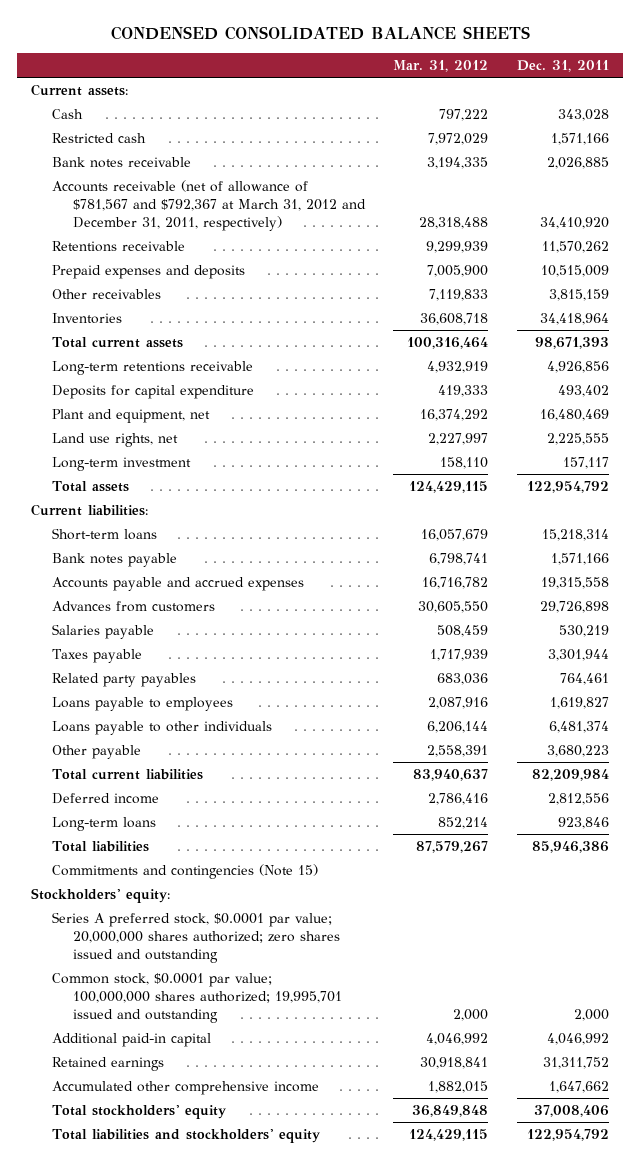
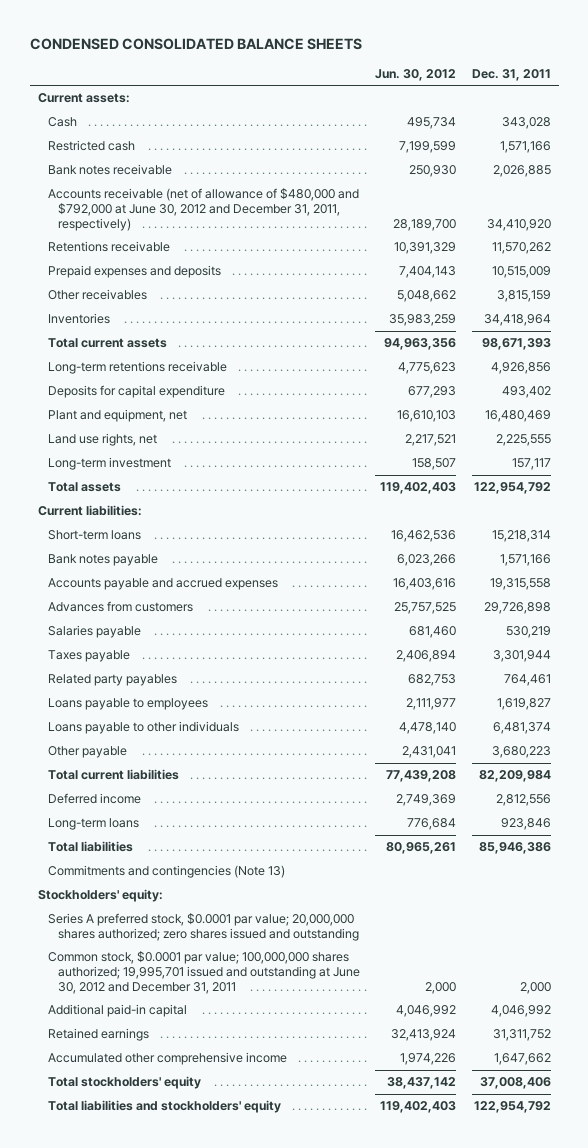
[393,60,489,73] Mar. 31, 2012 -> none
none -> [375,68,457,81] Jun. 30, 2012
[52,179,366,231] Accounts receivable (net of allowance of $781,567 and $792,367 at March 31, 2012 and December 31, 2011, respectively) -> [47,188,359,231] Accounts receivable (net of allowance of $480,000 and $792,000 at June 30, 2012 and December 31, 2011, respectively)
[52,863,319,879] Commitments and contingencies (Note 15) -> [47,865,285,879] Commitments and contingencies (Note 13)
[52,972,342,1023] Common stock, $0.0001 par value; 100,000,000 shares authorized; 19,995,701 issued and outstanding -> [47,951,360,994] Common stock, $0.0001 par value; 100,000,000 shares authorized; 19,995,701 issued and outstanding at June 30, 2012 and December 31, 2011

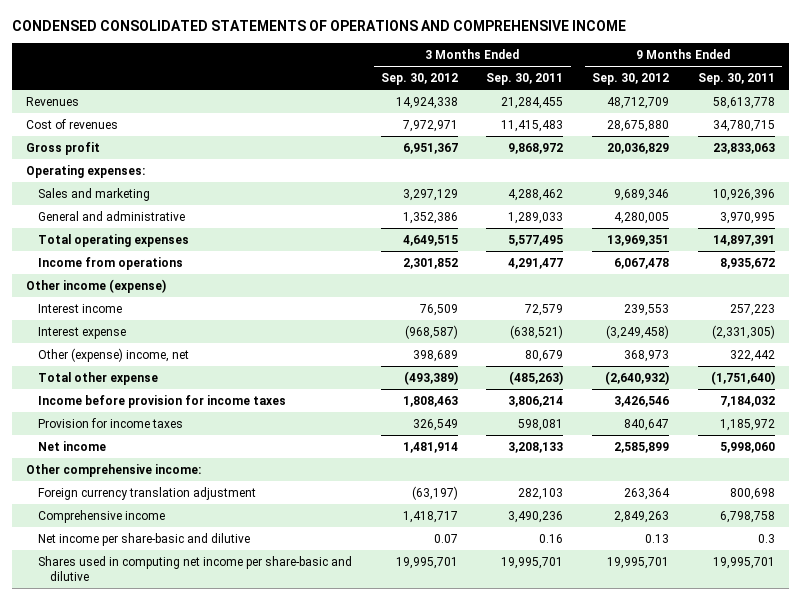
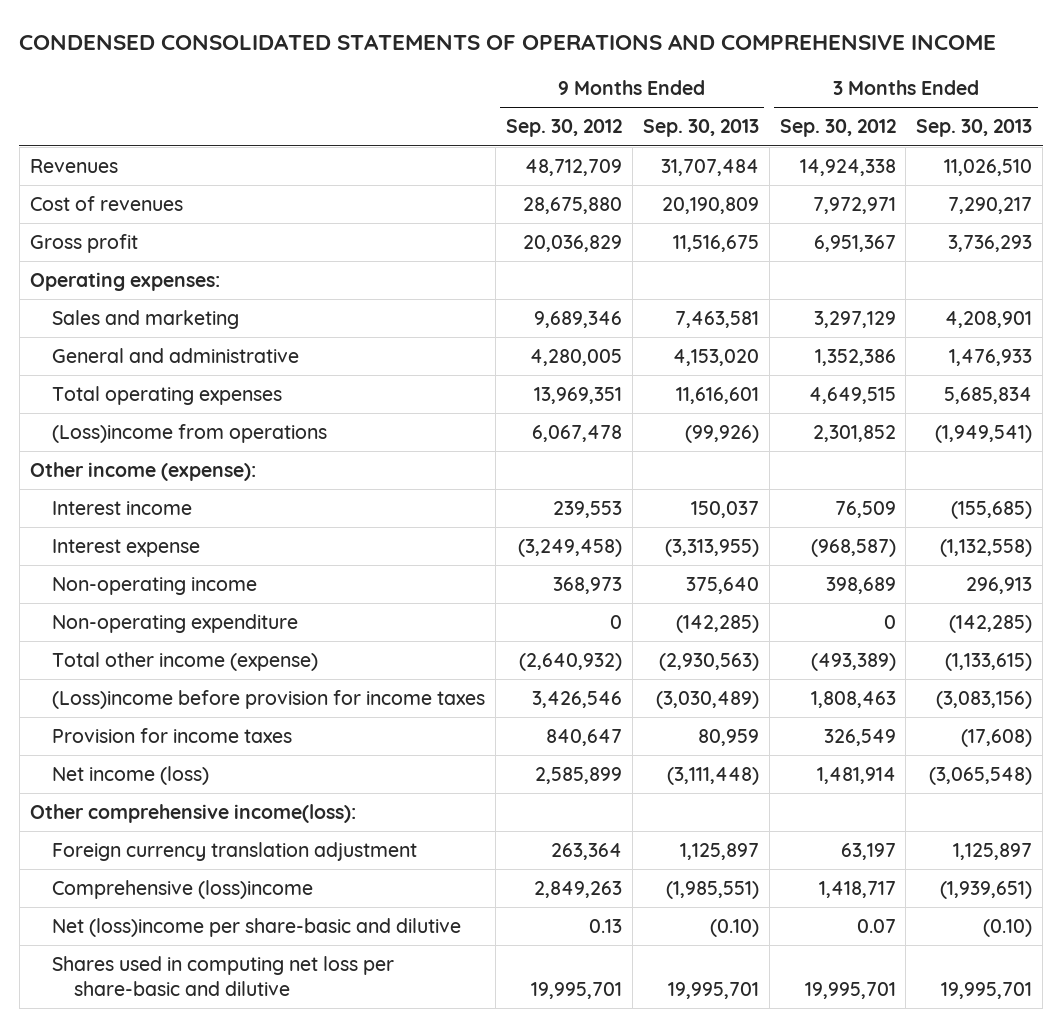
[486,72,564,85] Sep. 30, 2011 -> none
[697,72,775,85] Sep. 30, 2011 -> none
none -> [642,119,759,138] Sep. 30, 2013
none -> [916,119,1033,138] Sep. 30, 2013
[38,256,184,270] Income from operations -> [51,424,327,444] (Loss)income from operations
[26,278,167,293] Other income (expense) -> [29,462,256,482] Other income (expense):
[38,347,190,362] Other (expense) income, net -> [51,577,257,596] Non-operating income
none -> [51,614,298,634] Non-operating expenditure
[38,371,159,385] Total other expense -> [51,652,318,672] Total other income (expense)
[38,394,287,408] Income before provision for income taxes -> [51,690,485,710] (Loss)income before provision for income taxes
[38,440,107,451] Net income -> [51,766,209,786] Net income (loss)
[26,463,202,477] Other comprehensive income: -> [29,804,356,824] Other comprehensive income(loss):
[411,485,458,500] (63,197) -> [840,843,896,861] 63,197
[38,509,166,523] Comprehensive income -> [51,880,313,900] Comprehensive (loss)income
[38,532,251,546] Net income per share-basic and dilutive -> [51,918,461,938] Net (loss)income per share-basic and dilutive
[38,555,353,581] Shares used in computing net income per share-basic and dilutive -> [51,956,394,996] Shares used in computing net loss per share-basic and dilutive

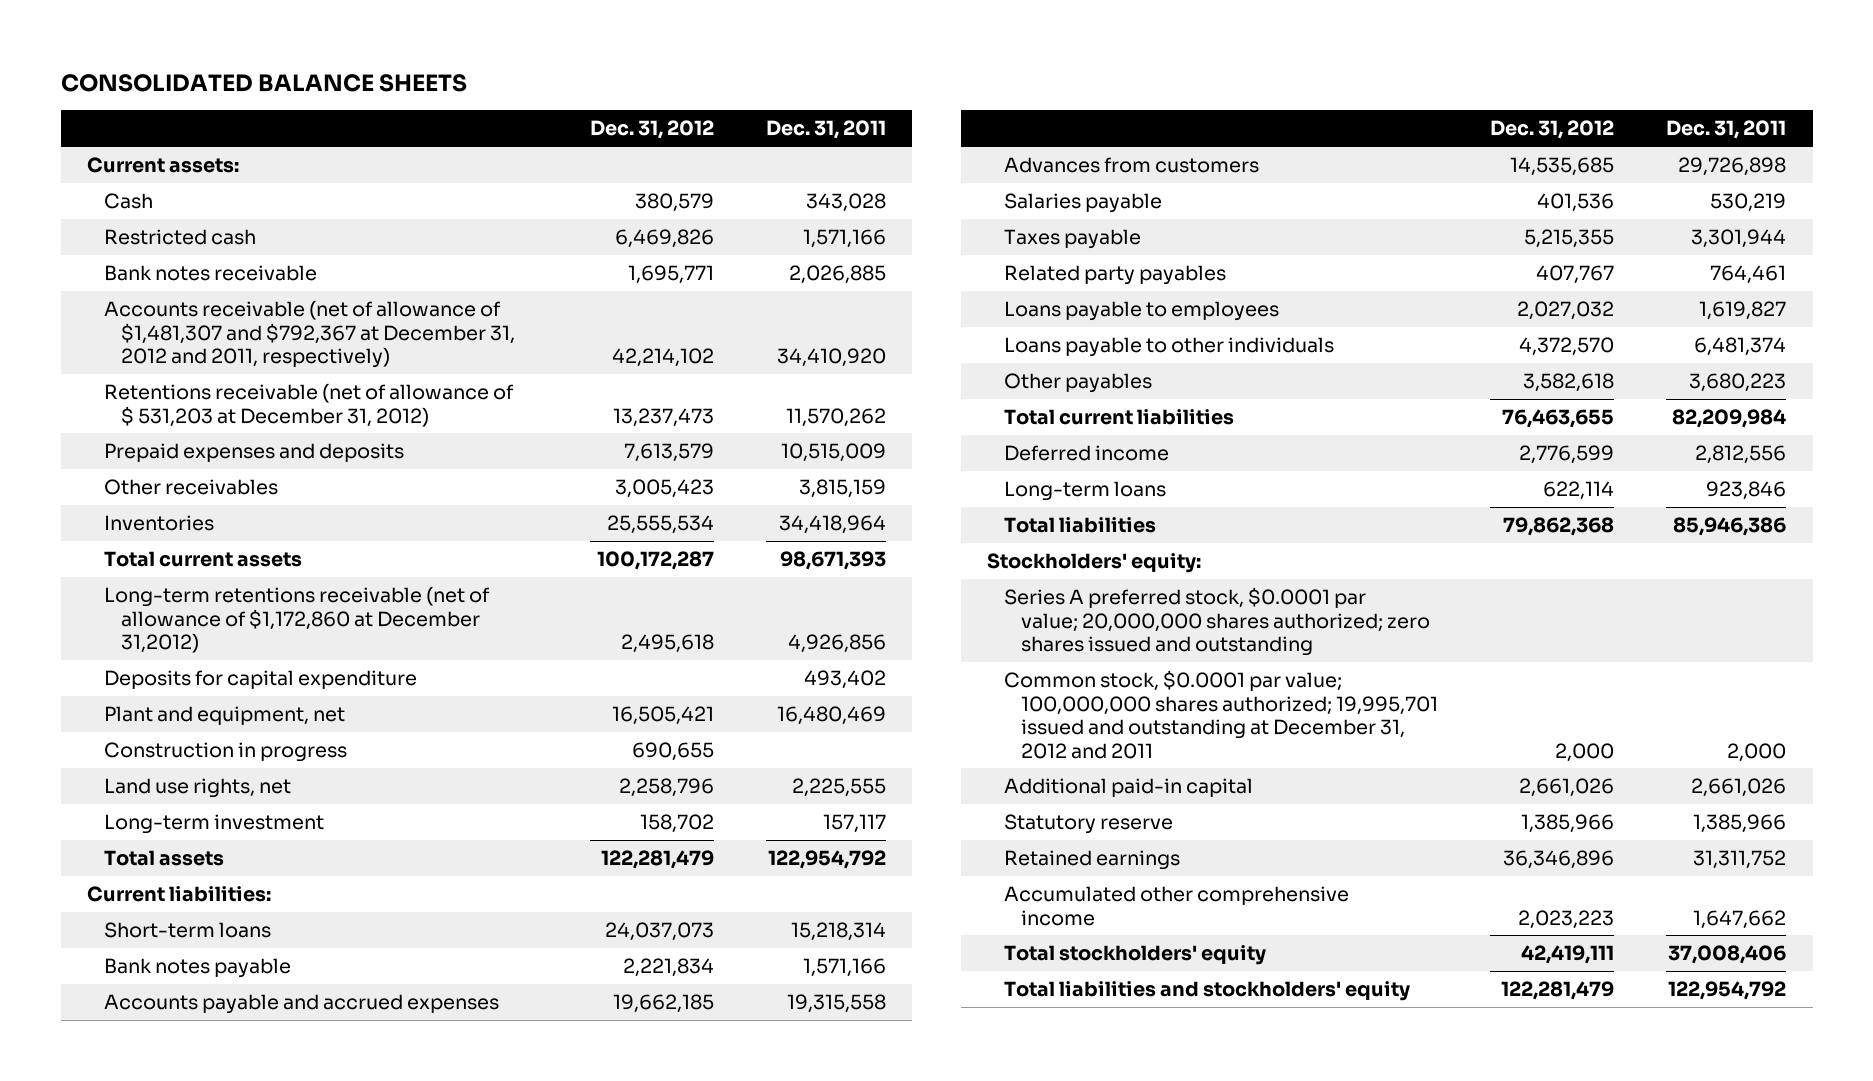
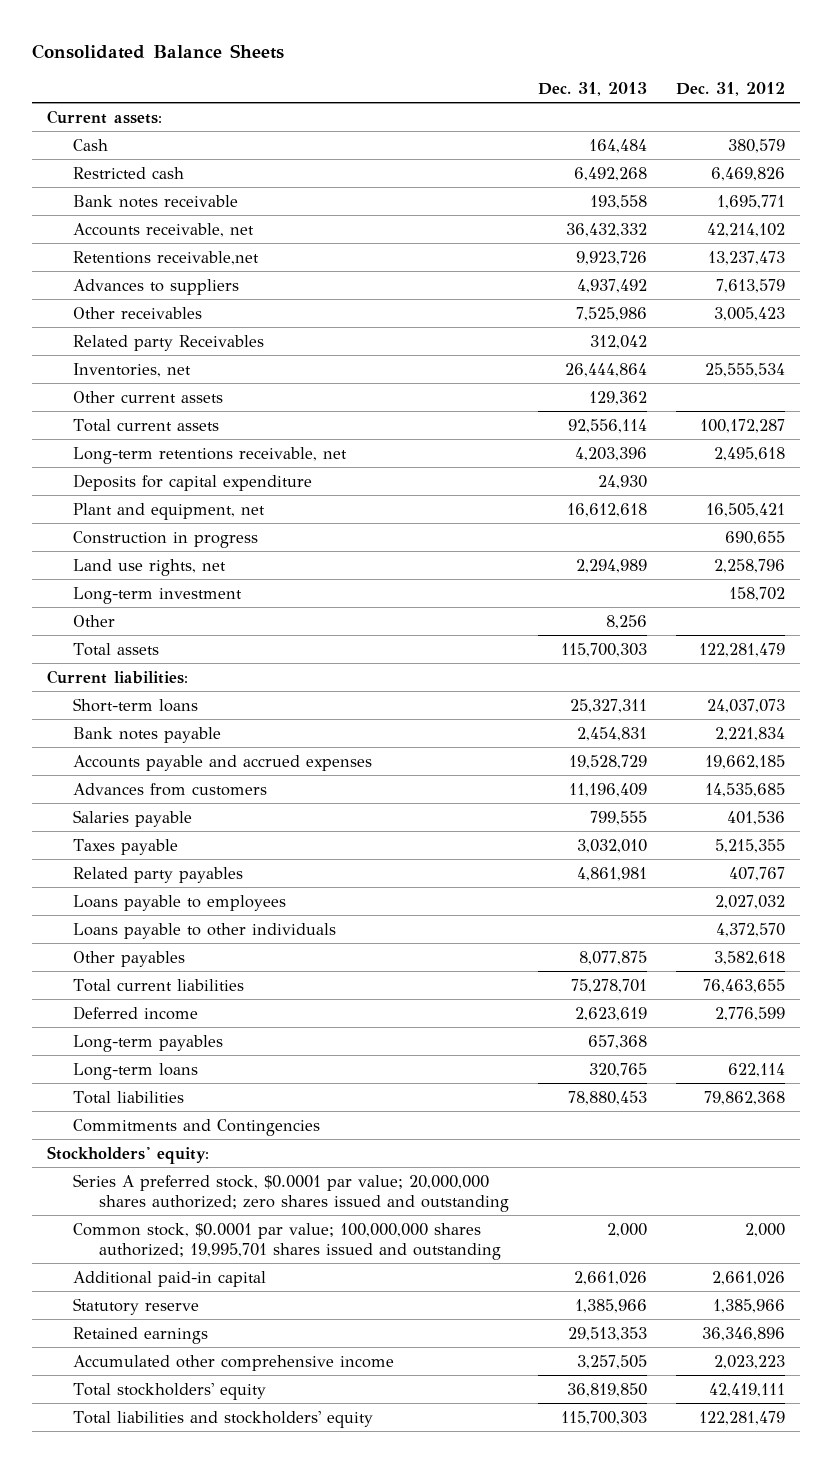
[60,73,467,92] CONSOLIDATED BALANCE SHEETS -> [32,43,285,59] Consolidated Balance Sheets
[766,120,887,140] Dec. 31, 2011 -> none
none -> [537,81,647,96] Dec. 31, 2013
[103,299,515,369] Accounts receivable (net of allowance of $1,481,307 and $792,367 at December 31, 2012 and 2011, respectively) -> [72,222,254,237] Accounts receivable, net
[103,382,514,427] Retentions receivable (net of allowance of $ 531,203 at December 31, 2012) -> [72,250,259,265] Retentions receivable,net
[103,442,404,462] Prepaid expenses and deposits -> [72,278,239,295] Advances to suppliers
none -> [72,334,264,351] Related party Receivables
[103,514,214,531] Inventories -> [72,362,191,377] Inventories, net
none -> [72,390,223,403] Other current assets
[103,585,490,654] Long-term retentions receivable (net of allowance of $1,172,860 at December 31,2012) -> [72,446,347,464] Long-term retentions receivable, net
none -> [72,614,115,627] Other
none -> [72,1034,223,1052] Long-term payables
none -> [72,1118,320,1136] Commitments and Contingencies
[1004,669,1439,759] Common stock, $0.0001 par value; 100,000,000 shares authorized; 19,995,701 issued and outstanding at December 31, 2012 and 2011 -> [72,1222,501,1260] Common stock, $0.0001 par value; 100,000,000 shares authorized; 19,995,701 shares issued and outstanding

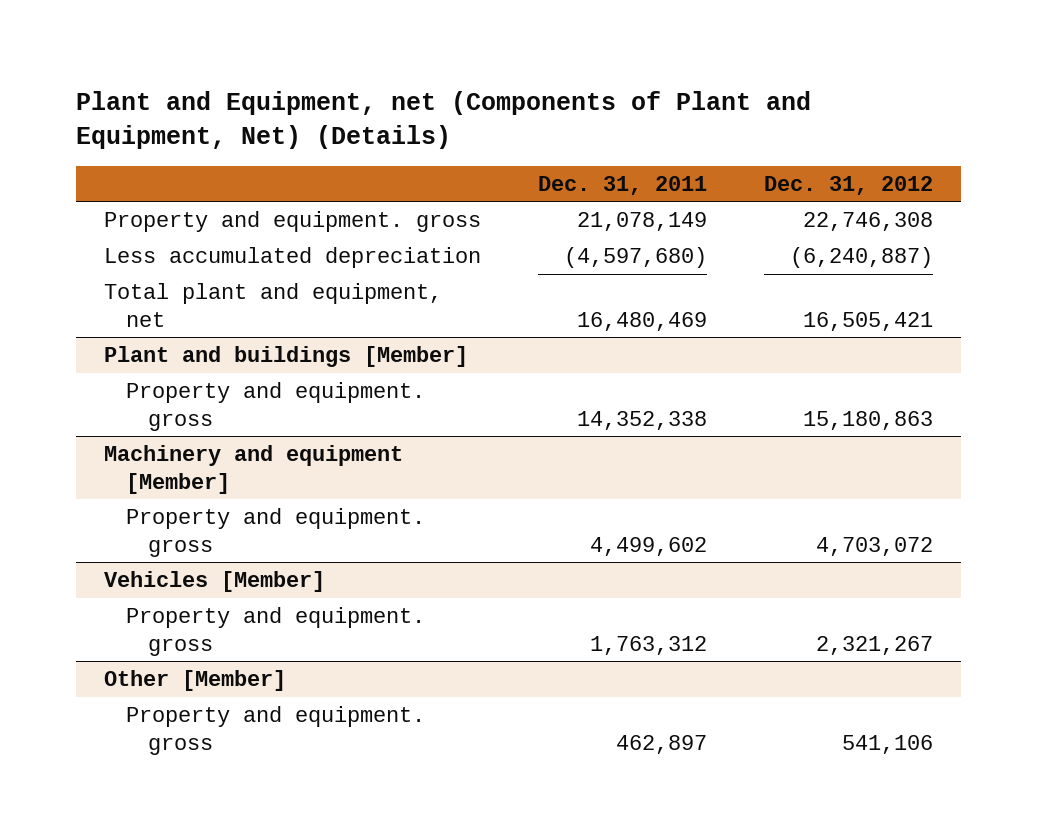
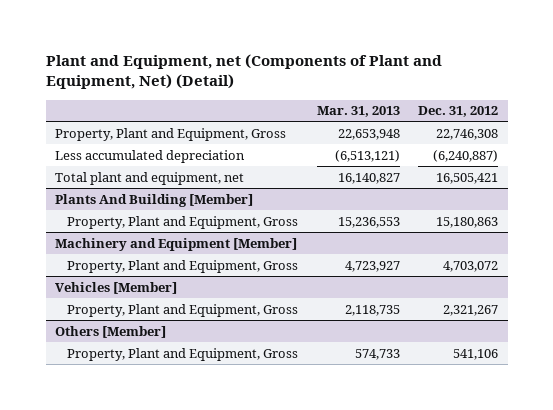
[76,90,812,149] Plant and Equipment, net (Components of Plant and Equipment, Net) (Details) -> [45,53,442,90] Plant and Equipment, net (Components of Plant and Equipment, Net) (Detail)
[538,175,708,195] Dec. 31, 2011 -> none
none -> [316,106,400,118] Mar. 31, 2013
[104,210,482,232] Property and equipment. gross -> [54,127,286,141] Property, Plant and Equipment, Gross
[104,345,469,367] Plant and buildings [Member] -> [54,193,253,207] Plants And Building [Member]
[126,381,426,431] Property and equipment. gross -> [67,215,299,229] Property, Plant and Equipment, Gross
[104,444,404,494] Machinery and equipment [Member] -> [54,237,297,251] Machinery and Equipment [Member]
[126,507,426,557] Property and equipment. gross -> [67,259,299,273] Property, Plant and Equipment, Gross
[126,606,426,656] Property and equipment. gross -> [67,303,299,317] Property, Plant and Equipment, Gross
[104,669,287,691] Other [Member] -> [54,325,166,338] Others [Member]
[126,705,426,755] Property and equipment. gross -> [67,347,299,361] Property, Plant and Equipment, Gross

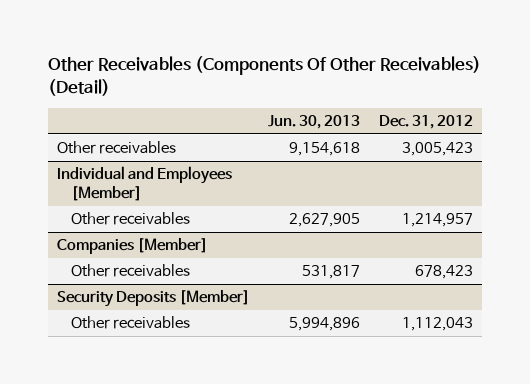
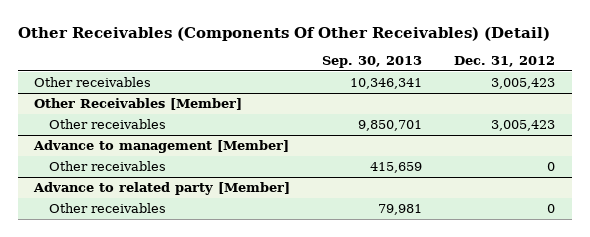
[268,114,361,129] Jun. 30, 2013 -> none
none -> [322,56,423,69] Sep. 30, 2013
[56,166,232,201] Individual and Employees [Member] -> none
[56,238,208,255] Companies [Member] -> none
[56,290,250,308] Security Deposits [Member] -> none
none -> [34,97,243,110] Other Receivables [Member]
[401,213,473,228] 1,214,957 -> [491,119,556,131] 3,005,423
none -> [33,139,290,153] Advance to management [Member]
[414,265,473,280] 678,423 -> [547,161,556,171] 0
none -> [33,181,291,195] Advance to related party [Member]
[401,317,473,332] 1,112,043 -> [547,203,556,213] 0

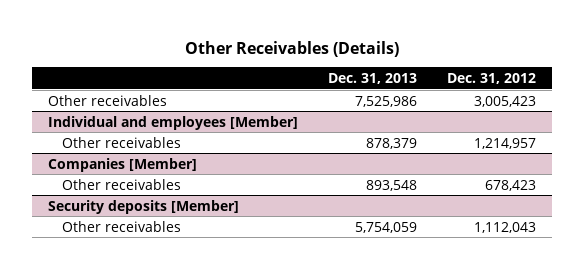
[18,26,551,41] Other Receivables (Components Of Other Receivables) (Detail) -> [185,40,400,57] Other Receivables (Details)
[322,56,423,69] Sep. 30, 2013 -> none
none -> [328,72,418,84] Dec. 31, 2013
[34,97,243,110] Other Receivables [Member] -> none
[33,139,290,153] Advance to management [Member] -> none
[33,181,291,195] Advance to related party [Member] -> none
none -> [47,115,298,130] Individual and employees [Member]
[491,119,556,131] 3,005,423 -> [474,137,537,149] 1,214,957
none -> [47,157,197,172] Companies [Member]
[547,161,556,171] 0 -> [485,179,537,191] 678,423
none -> [47,199,239,214] Security deposits [Member]
[547,203,556,213] 0 -> [474,221,537,233] 1,112,043

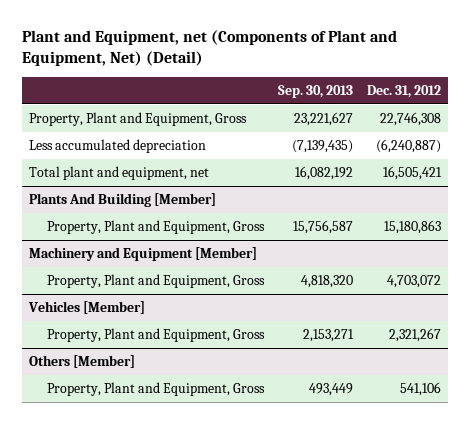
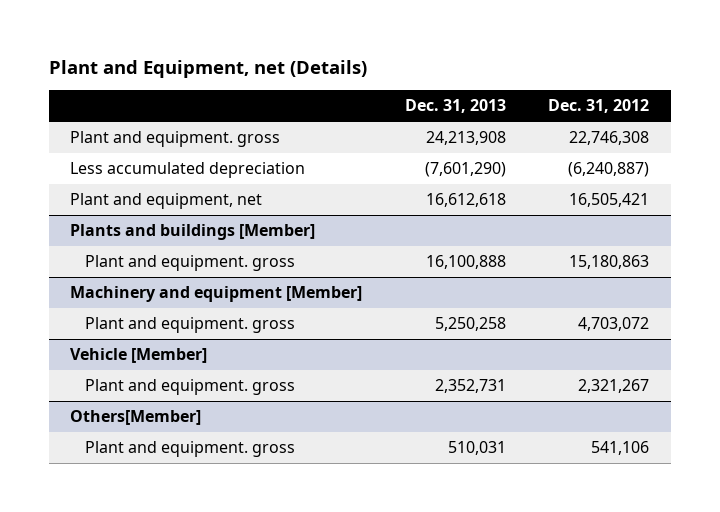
[21,30,397,67] Plant and Equipment, net (Components of Plant and Equipment, Net) (Detail) -> [49,60,368,79] Plant and Equipment, net (Details)
[277,84,353,98] Sep. 30, 2013 -> none
none -> [404,99,506,114] Dec. 31, 2013
[28,112,247,127] Property, Plant and Equipment, Gross -> [70,131,281,148] Plant and equipment. gross
[27,301,145,315] Vehicles [Member] -> none
[28,166,209,181] Total plant and equipment, net -> [70,193,263,210] Plant and equipment, net
[28,193,216,208] Plants And Building [Member] -> [70,224,316,241] Plants and buildings [Member]
[46,220,265,235] Property, Plant and Equipment, Gross -> [85,255,296,272] Plant and equipment. gross
[28,247,257,262] Machinery and Equipment [Member] -> [70,286,363,303] Machinery and equipment [Member]
[46,274,265,289] Property, Plant and Equipment, Gross -> [85,317,296,334] Plant and equipment. gross
none -> [70,348,208,364] Vehicle [Member]
[46,328,265,343] Property, Plant and Equipment, Gross -> [85,379,296,396] Plant and equipment. gross
[28,355,135,369] Others [Member] -> [70,410,202,426] Others[Member]
[46,382,265,397] Property, Plant and Equipment, Gross -> [85,441,296,458] Plant and equipment. gross

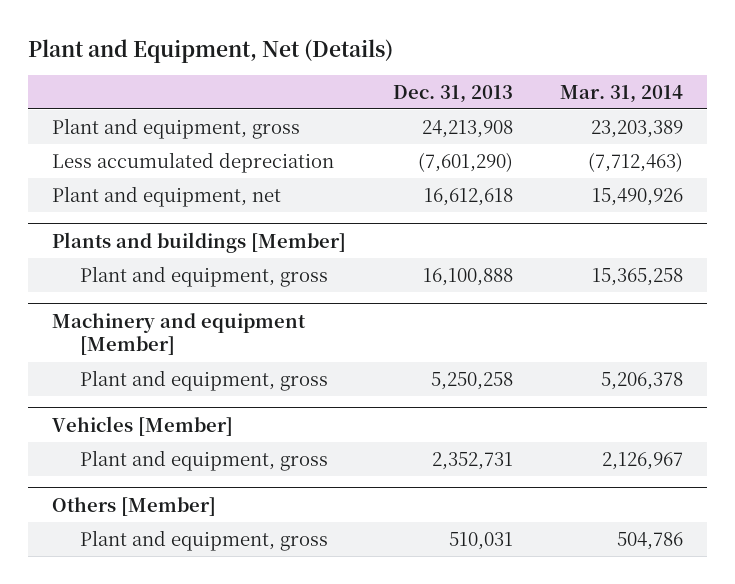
[49,60,368,79] Plant and Equipment, net (Details) -> [28,38,394,63] Plant and Equipment, Net (Details)
[548,99,650,114] Dec. 31, 2012 -> none
none -> [560,84,684,103] Mar. 31, 2014
[70,131,281,148] Plant and equipment. gross -> [51,117,300,139] Plant and equipment, gross
[85,255,296,272] Plant and equipment. gross -> [80,265,329,287] Plant and equipment, gross
[70,348,208,364] Vehicle [Member] -> none
[85,317,296,334] Plant and equipment. gross -> [80,369,329,391] Plant and equipment, gross
none -> [51,415,233,436] Vehicles [Member]
[85,379,296,396] Plant and equipment. gross -> [80,449,329,471] Plant and equipment, gross
[70,410,202,426] Others[Member] -> [51,496,216,516] Others [Member]
[85,441,296,458] Plant and equipment. gross -> [80,529,329,551] Plant and equipment, gross

